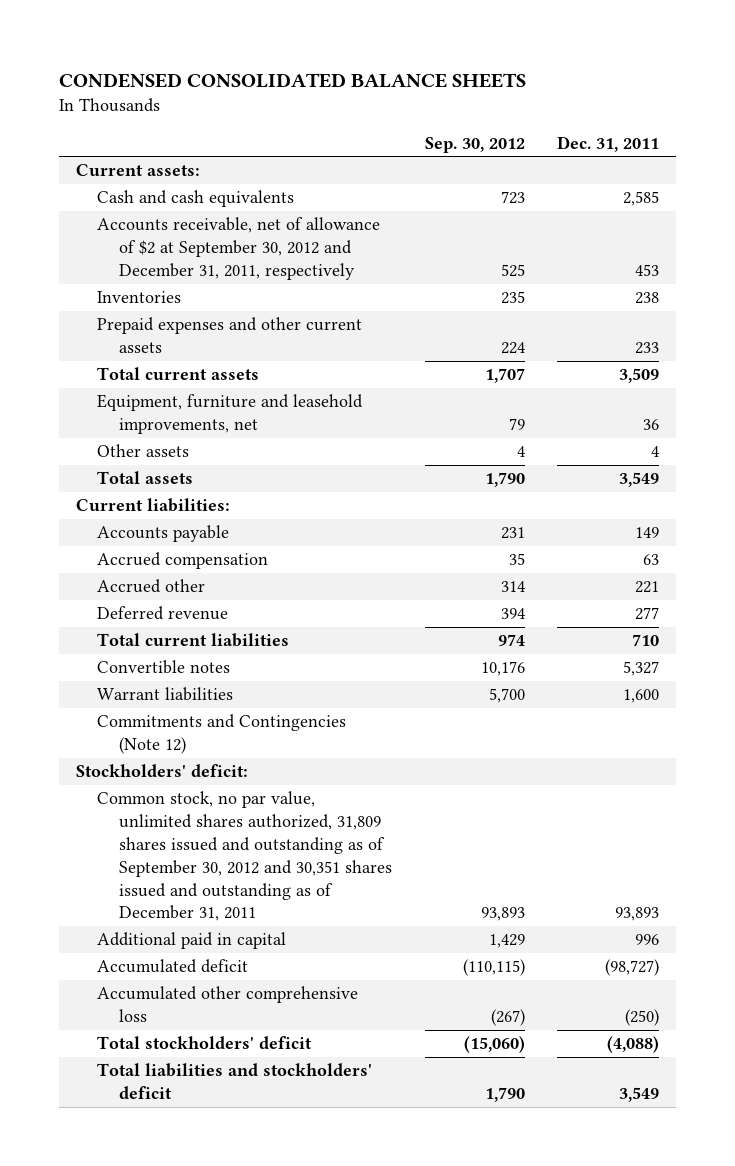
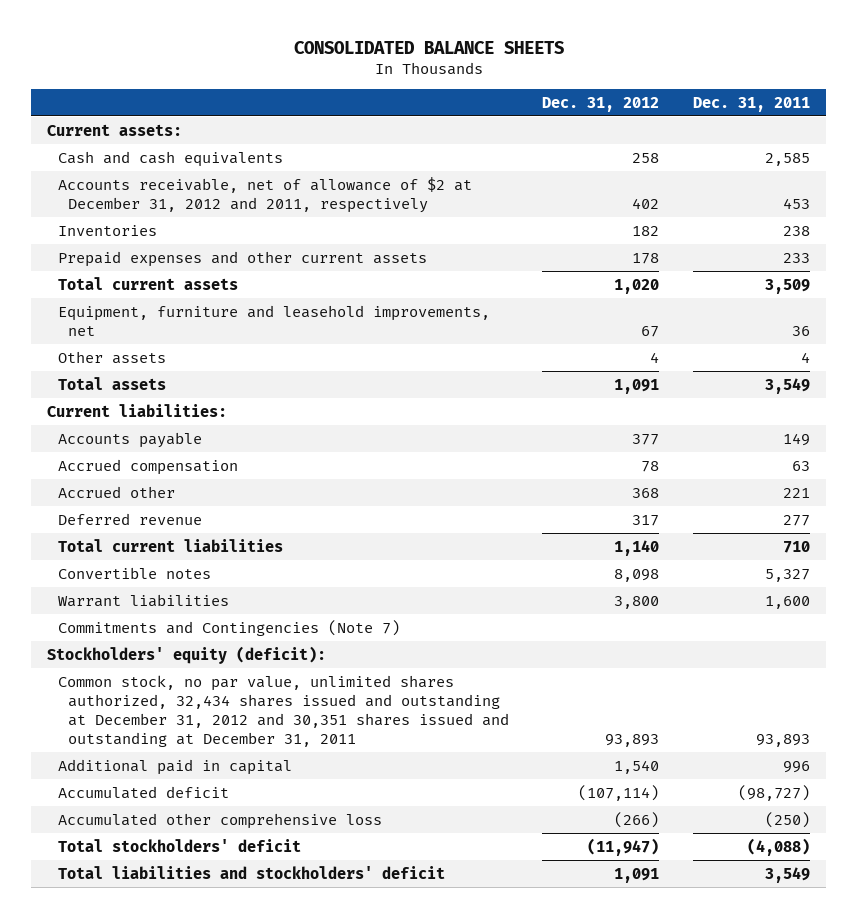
[59,73,527,89] CONDENSED CONSOLIDATED BALANCE SHEETS -> [293,40,564,54] CONSOLIDATED BALANCE SHEETS
[424,136,525,153] Sep. 30, 2012 -> none
none -> [542,96,660,112] Dec. 31, 2012
[97,217,381,281] Accounts receivable, net of allowance of $2 at September 30, 2012 and December 31, 2011, respectively -> [57,176,472,213] Accounts receivable, net of allowance of $2 at December 31, 2012 and 2011, respectively
[97,714,347,755] Commitments and Contingencies (Note 12) -> [57,619,400,636] Commitments and Contingencies (Note 7)
[75,764,248,778] Stockholders' deficit: -> [47,645,327,664] Stockholders' equity (deficit):
[97,791,392,922] Common stock, no par value, unlimited shares authorized, 31,809 shares issued and outstanding as of September 30, 2012 and 30,351 shares issued and outstanding as of December 31, 2011 -> [57,674,510,747] Common stock, no par value, unlimited shares authorized, 32,434 shares issued and outstanding at December 31, 2012 and 30,351 shares issued and outstanding at December 31, 2011

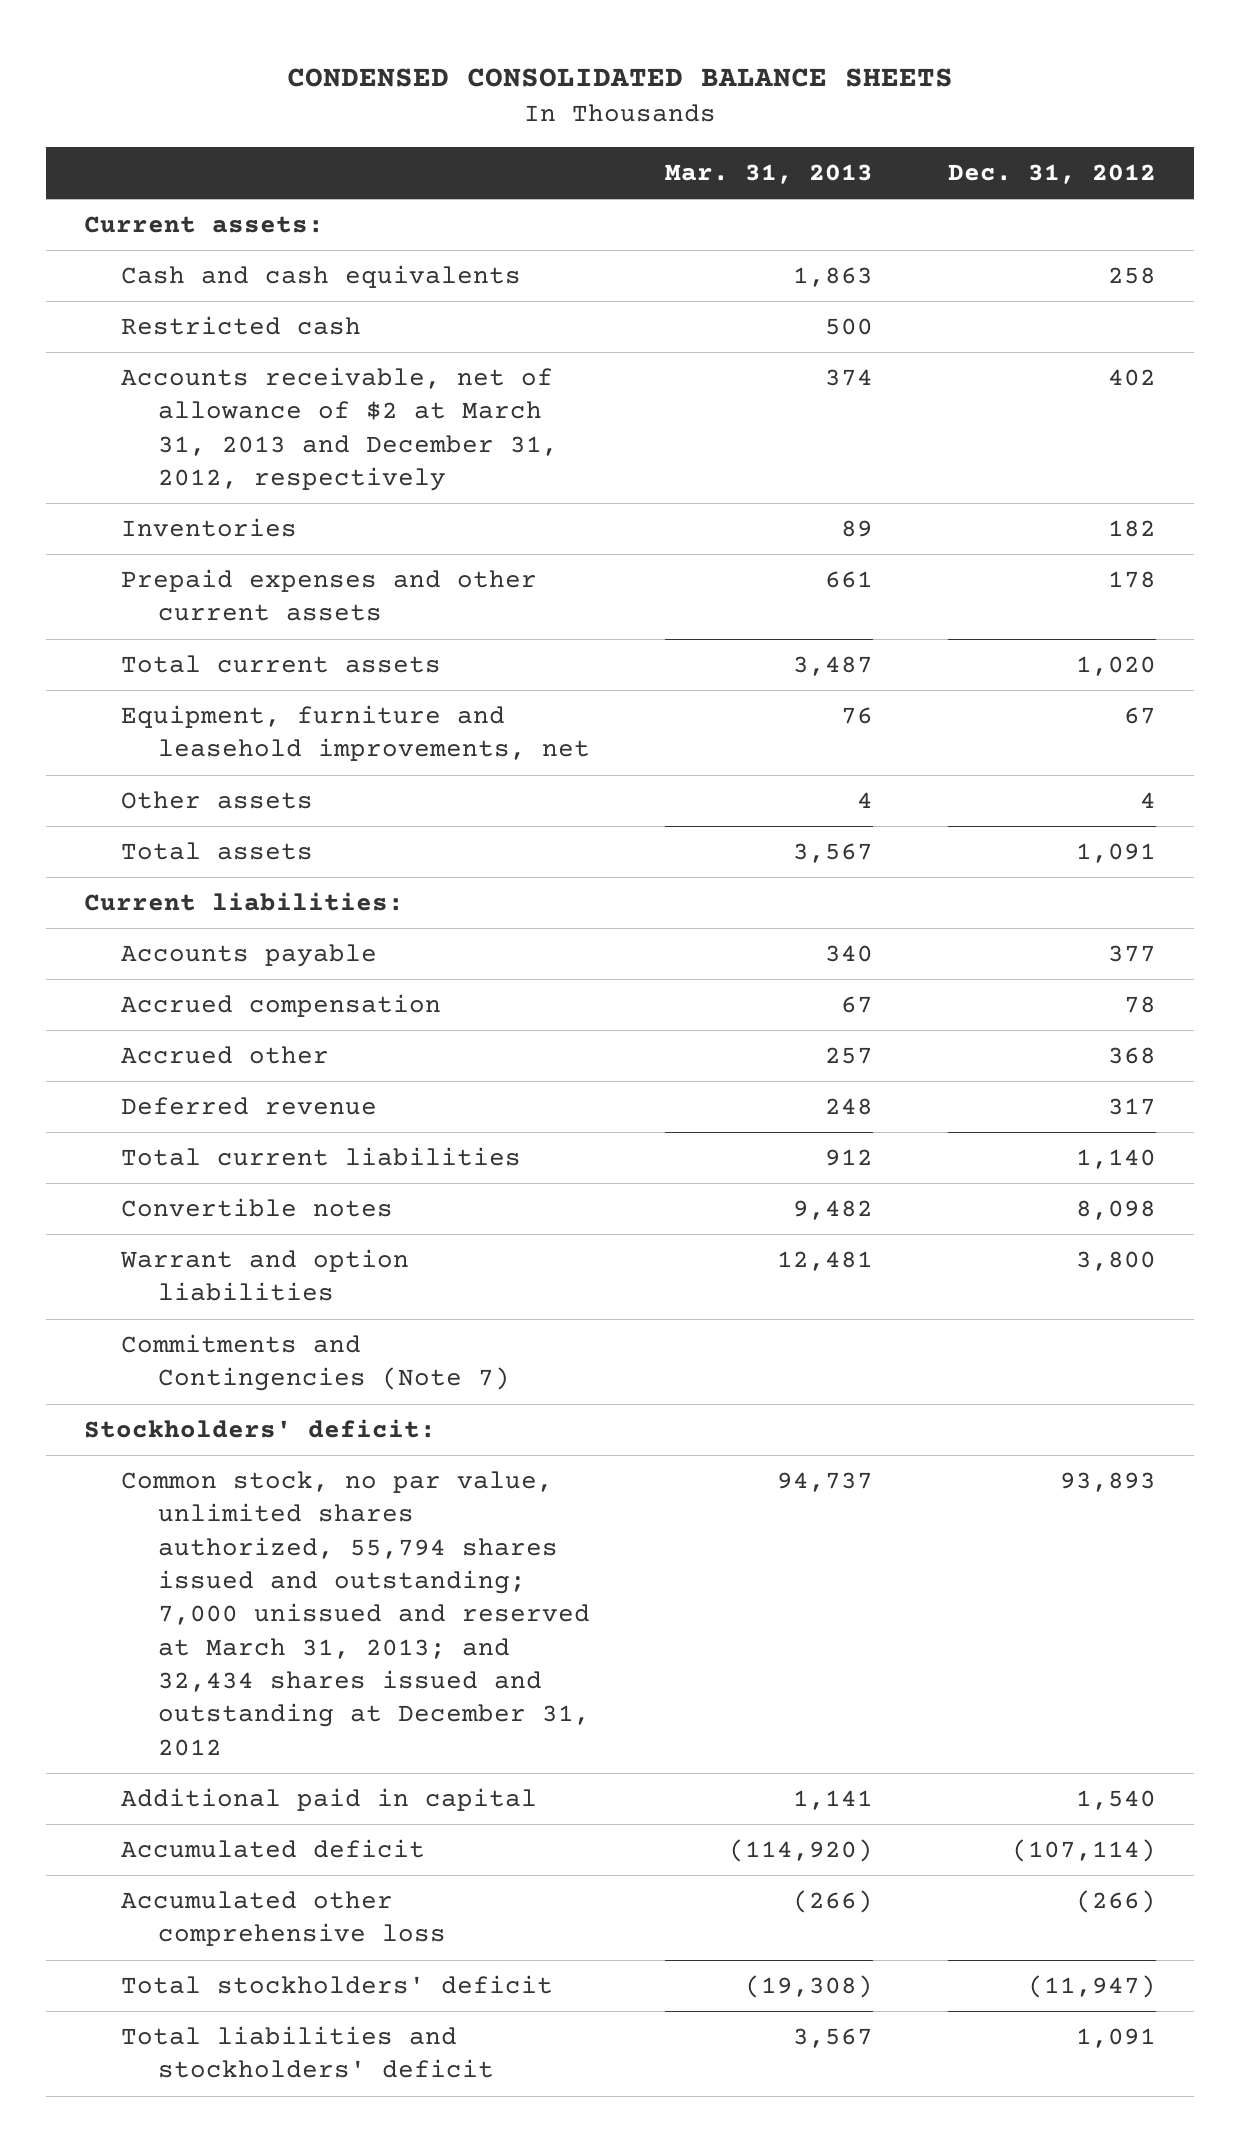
[293,40,564,54] CONSOLIDATED BALANCE SHEETS -> [287,68,954,88] CONDENSED CONSOLIDATED BALANCE SHEETS
[692,96,810,112] Dec. 31, 2011 -> none
none -> [665,163,874,184] Mar. 31, 2013
none -> [121,316,362,336] Restricted cash
[57,176,472,213] Accounts receivable, net of allowance of $2 at December 31, 2012 and 2011, respectively -> [121,367,559,492] Accounts receivable, net of allowance of $2 at March 31, 2013 and December 31, 2012, respectively
[57,593,229,607] Warrant liabilities -> [120,1249,410,1302] Warrant and option liabilities
[47,645,327,664] Stockholders' equity (deficit): -> [83,1419,436,1439] Stockholders' deficit:
[57,674,510,747] Common stock, no par value, unlimited shares authorized, 32,434 shares issued and outstanding at December 31, 2012 and 30,351 shares issued and outstanding at December 31, 2011 -> [121,1471,591,1756] Common stock, no par value, unlimited shares authorized, 55,794 shares issued and outstanding; 7,000 unissued and reserved at March 31, 2013; and 32,434 shares issued and outstanding at December 31, 2012

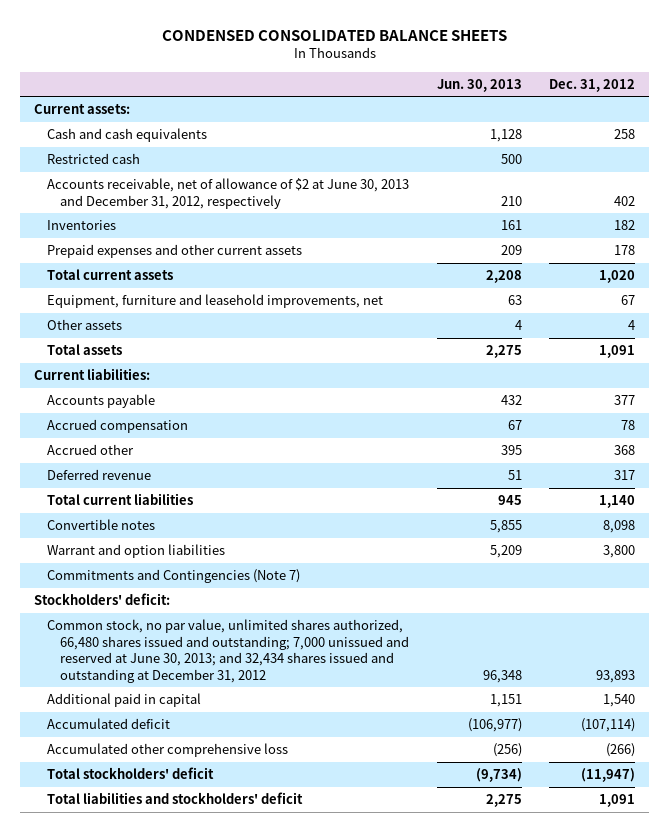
[665,163,874,184] Mar. 31, 2013 -> none
none -> [436,78,522,92] Jun. 30, 2013
[121,367,559,492] Accounts receivable, net of allowance of $2 at March 31, 2013 and December 31, 2012, respectively -> [47,178,410,209] Accounts receivable, net of allowance of $2 at June 30, 2013 and December 31, 2012, respectively
[121,1471,591,1756] Common stock, no par value, unlimited shares authorized, 55,794 shares issued and outstanding; 7,000 unissued and reserved at March 31, 2013; and 32,434 shares issued and outstanding at December 31, 2012 -> [47,619,410,683] Common stock, no par value, unlimited shares authorized, 66,480 shares issued and outstanding; 7,000 unissued and reserved at June 30, 2013; and 32,434 shares issued and outstanding at December 31, 2012

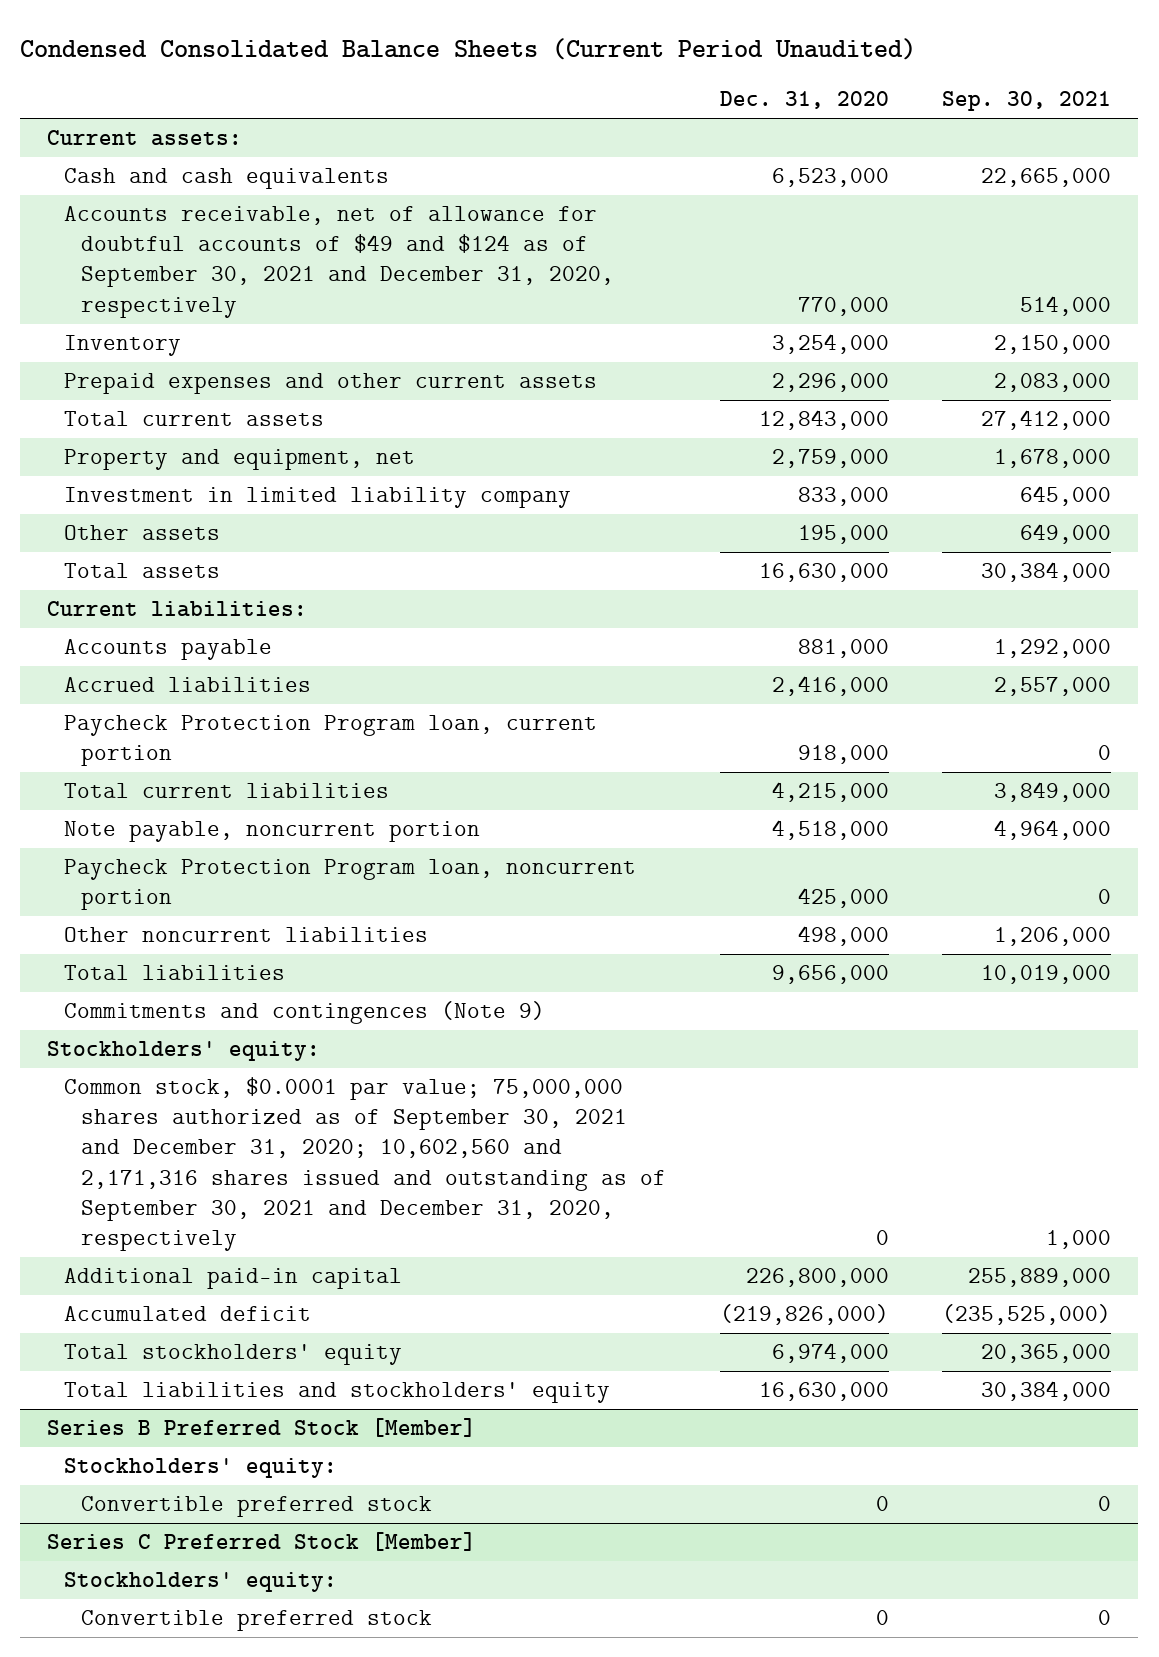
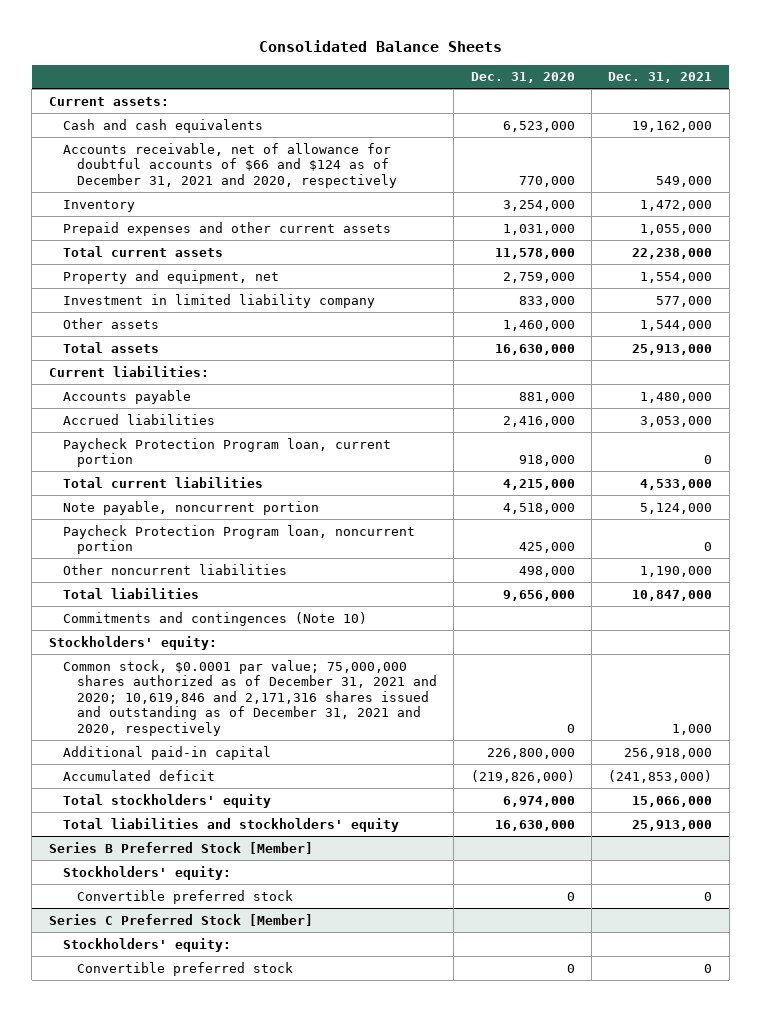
[20,37,917,60] Condensed Consolidated Balance Sheets (Current Period Unaudited) -> [258,39,502,52] Consolidated Balance Sheets
[942,91,1112,112] Sep. 30, 2021 -> none
none -> [608,72,713,84] Dec. 31, 2021
[63,206,614,318] Accounts receivable, net of allowance for doubtful accounts of $49 and $124 as of September 30, 2021 and December 31, 2020, respectively -> [62,142,397,188] Accounts receivable, net of allowance for doubtful accounts of $66 and $124 as of December 31, 2021 and 2020, respectively
[771,373,889,393] 2,296,000 -> [502,223,575,235] 1,031,000
[758,410,889,431] 12,843,000 -> [494,247,575,259] 11,578,000
[797,525,889,545] 195,000 -> [502,319,575,331] 1,460,000
[63,1001,545,1025] Commitments and contingences (Note 9) -> [62,611,367,626] Commitments and contingences (Note 10)
[63,1077,666,1251] Common stock, $0.0001 par value; 75,000,000 shares authorized as of September 30, 2021 and December 31, 2020; 10,602,560 and 2,171,316 shares issued and outstanding as of September 30, 2021 and December 31, 2020, respectively -> [62,659,437,736] Common stock, $0.0001 par value; 75,000,000 shares authorized as of December 31, 2021 and 2020; 10,619,846 and 2,171,316 shares issued and outstanding as of December 31, 2021 and 2020, respectively

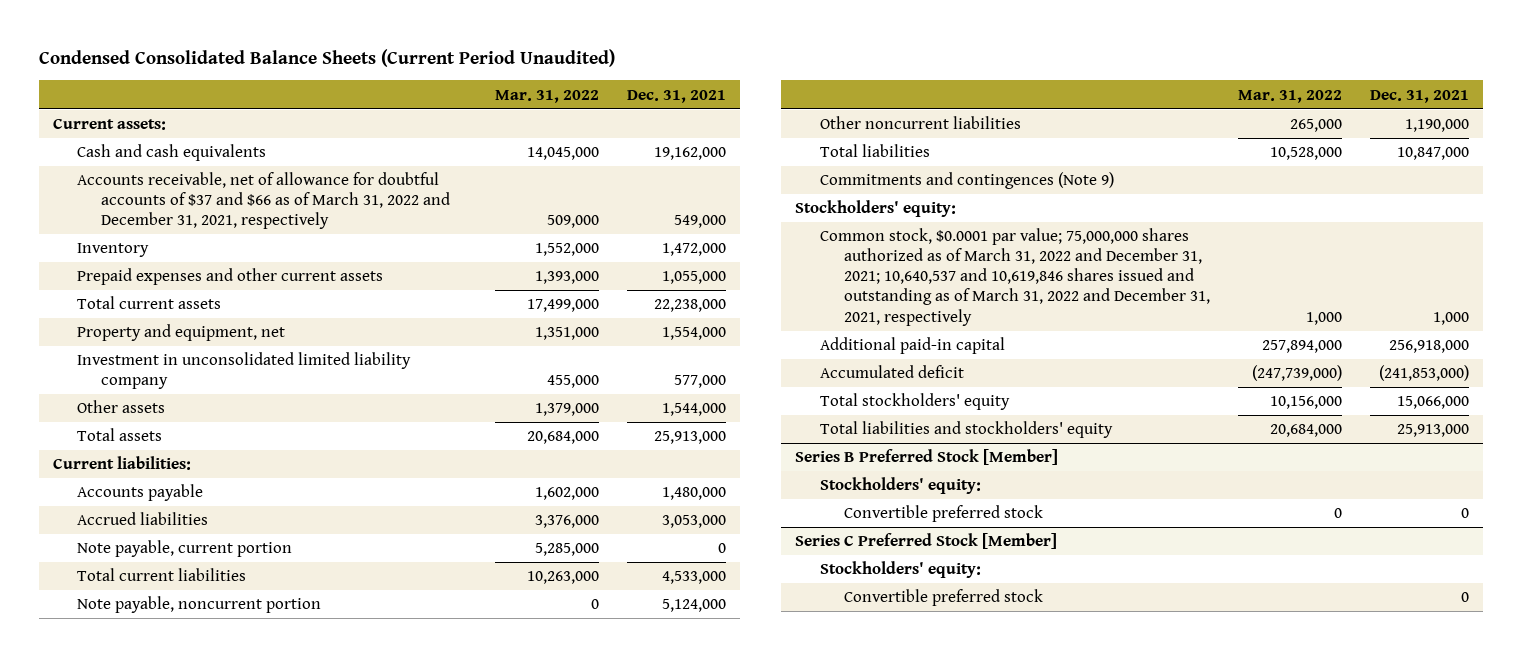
[258,39,502,52] Consolidated Balance Sheets -> [38,48,615,67] Condensed Consolidated Balance Sheets (Current Period Unaudited)
[470,72,575,84] Dec. 31, 2020 -> none
none -> [495,89,600,103] Mar. 31, 2022
[62,142,397,188] Accounts receivable, net of allowance for doubtful accounts of $66 and $124 as of December 31, 2021 and 2020, respectively -> [76,172,450,230] Accounts receivable, net of allowance for doubtful accounts of $37 and $66 as of March 31, 2022 and December 31, 2021, respectively
[62,293,375,308] Investment in limited liability company -> [76,352,411,390] Investment in unconsolidated limited liability company
[62,437,391,468] Paycheck Protection Program loan, current portion -> none
none -> [76,540,292,558] Note payable, current portion
[62,524,415,555] Paycheck Protection Program loan, noncurrent portion -> none
[62,611,367,626] Commitments and contingences (Note 10) -> [819,172,1114,190] Commitments and contingences (Note 9)
[62,659,437,736] Common stock, $0.0001 par value; 75,000,000 shares authorized as of December 31, 2021 and 2020; 10,619,846 and 2,171,316 shares issued and outstanding as of December 31, 2021 and 2020, respectively -> [819,228,1210,326] Common stock, $0.0001 par value; 75,000,000 shares authorized as of March 31, 2022 and December 31, 2021; 10,640,537 and 10,619,846 shares issued and outstanding as of March 31, 2022 and December 31, 2021, respectively

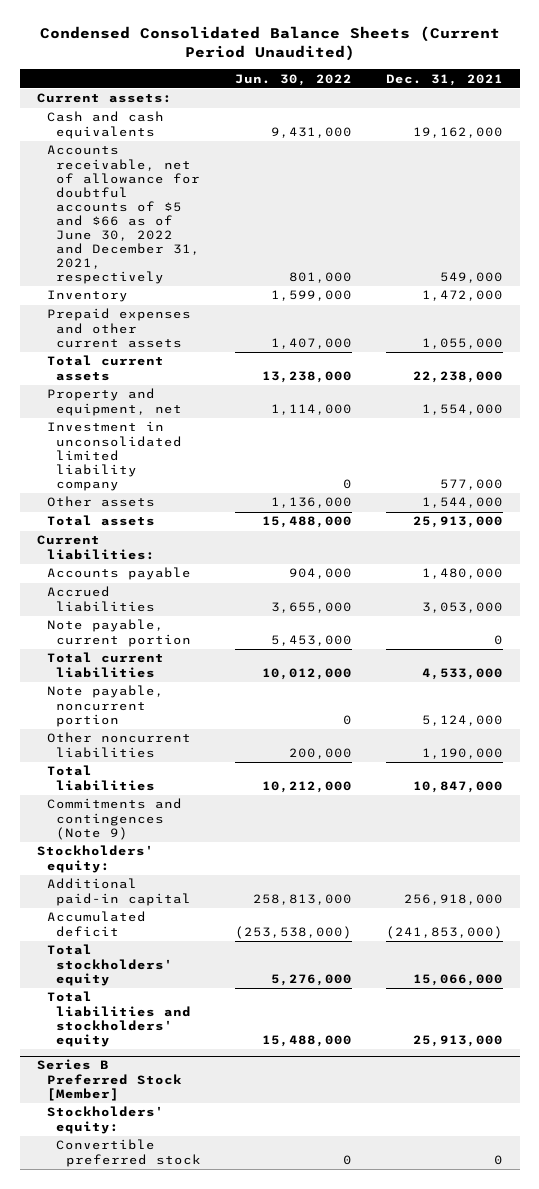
[495,89,600,103] Mar. 31, 2022 -> none
none -> [235,73,353,86] Jun. 30, 2022
[76,172,450,230] Accounts receivable, net of allowance for doubtful accounts of $37 and $66 as of March 31, 2022 and December 31, 2021, respectively -> [46,145,201,284] Accounts receivable, net of allowance for doubtful accounts of $5 and $66 as of June 30, 2022 and December 31, 2021, respectively
[819,228,1210,326] Common stock, $0.0001 par value; 75,000,000 shares authorized as of March 31, 2022 and December 31, 2021; 10,640,537 and 10,619,846 shares issued and outstanding as of March 31, 2022 and December 31, 2021, respectively -> none
[795,533,1058,550] Series C Preferred Stock [Member] -> none
[819,561,981,579] Stockholders' equity: -> none
[843,589,1043,607] Convertible preferred stock -> none

